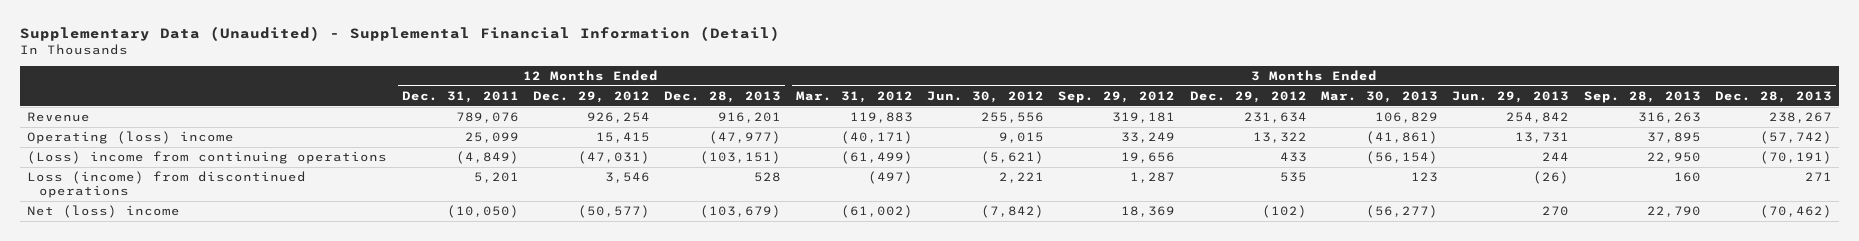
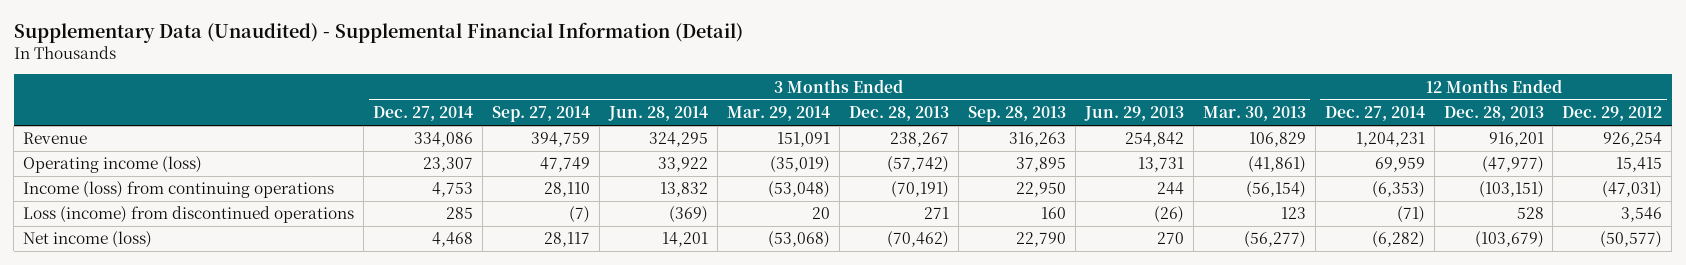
[401,91,519,104] Dec. 31, 2011 -> none
[795,91,913,104] Mar. 31, 2012 -> none
[926,91,1044,104] Jun. 30, 2012 -> none
[1058,91,1176,104] Sep. 29, 2012 -> none
[1189,91,1307,104] Dec. 29, 2012 -> none
none -> [373,106,474,122] Dec. 27, 2014
none -> [492,106,591,123] Sep. 27, 2014
none -> [608,106,709,122] Jun. 28, 2014
none -> [727,106,831,122] Mar. 29, 2014
none -> [1324,106,1425,122] Dec. 27, 2014
[27,131,235,145] Operating (loss) income -> [23,156,203,174] Operating income (loss)
[27,151,388,165] (Loss) income from continuing operations -> [23,181,335,199] Income (loss) from continuing operations
[27,205,181,219] Net (loss) income -> [23,231,153,249] Net income (loss)

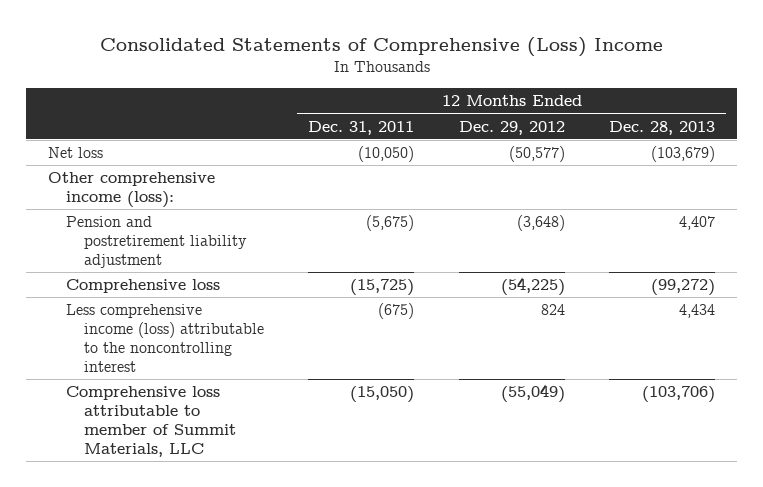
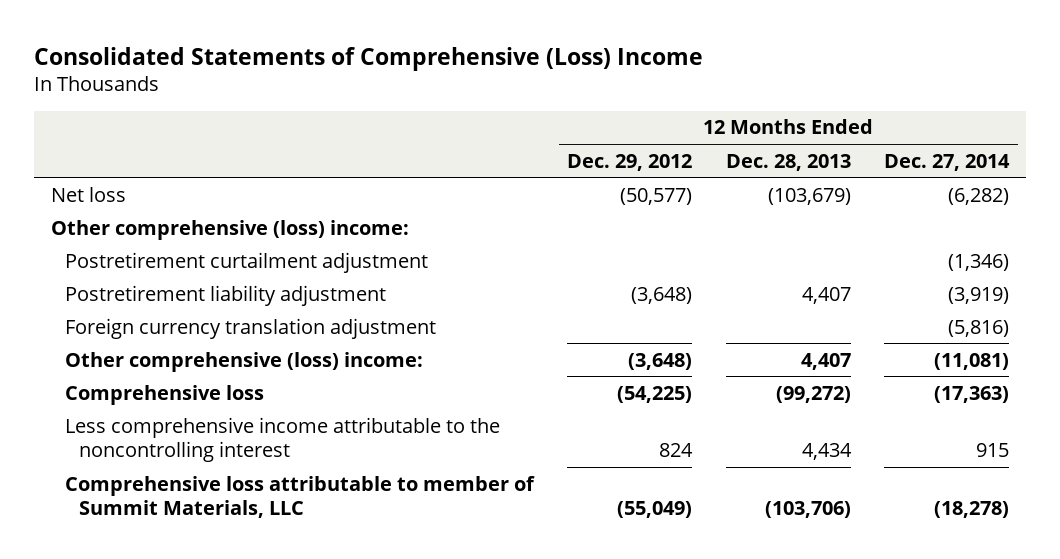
[308,120,415,135] Dec. 31, 2011 -> none
none -> [884,153,1011,171] Dec. 27, 2014
[48,172,216,209] Other comprehensive income (loss): -> [50,219,409,240] Other comprehensive (loss) income:
none -> [64,251,428,273] Postretirement curtailment adjustment
[66,216,248,269] Pension and postretirement liability adjustment -> [64,284,386,306] Postretirement liability adjustment
none -> [64,317,436,339] Foreign currency translation adjustment
none -> [64,351,423,372] Other comprehensive (loss) income:
[66,304,265,373] Less comprehensive income (loss) attributable to the noncontrolling interest -> [64,416,500,463] Less comprehensive income attributable to the noncontrolling interest

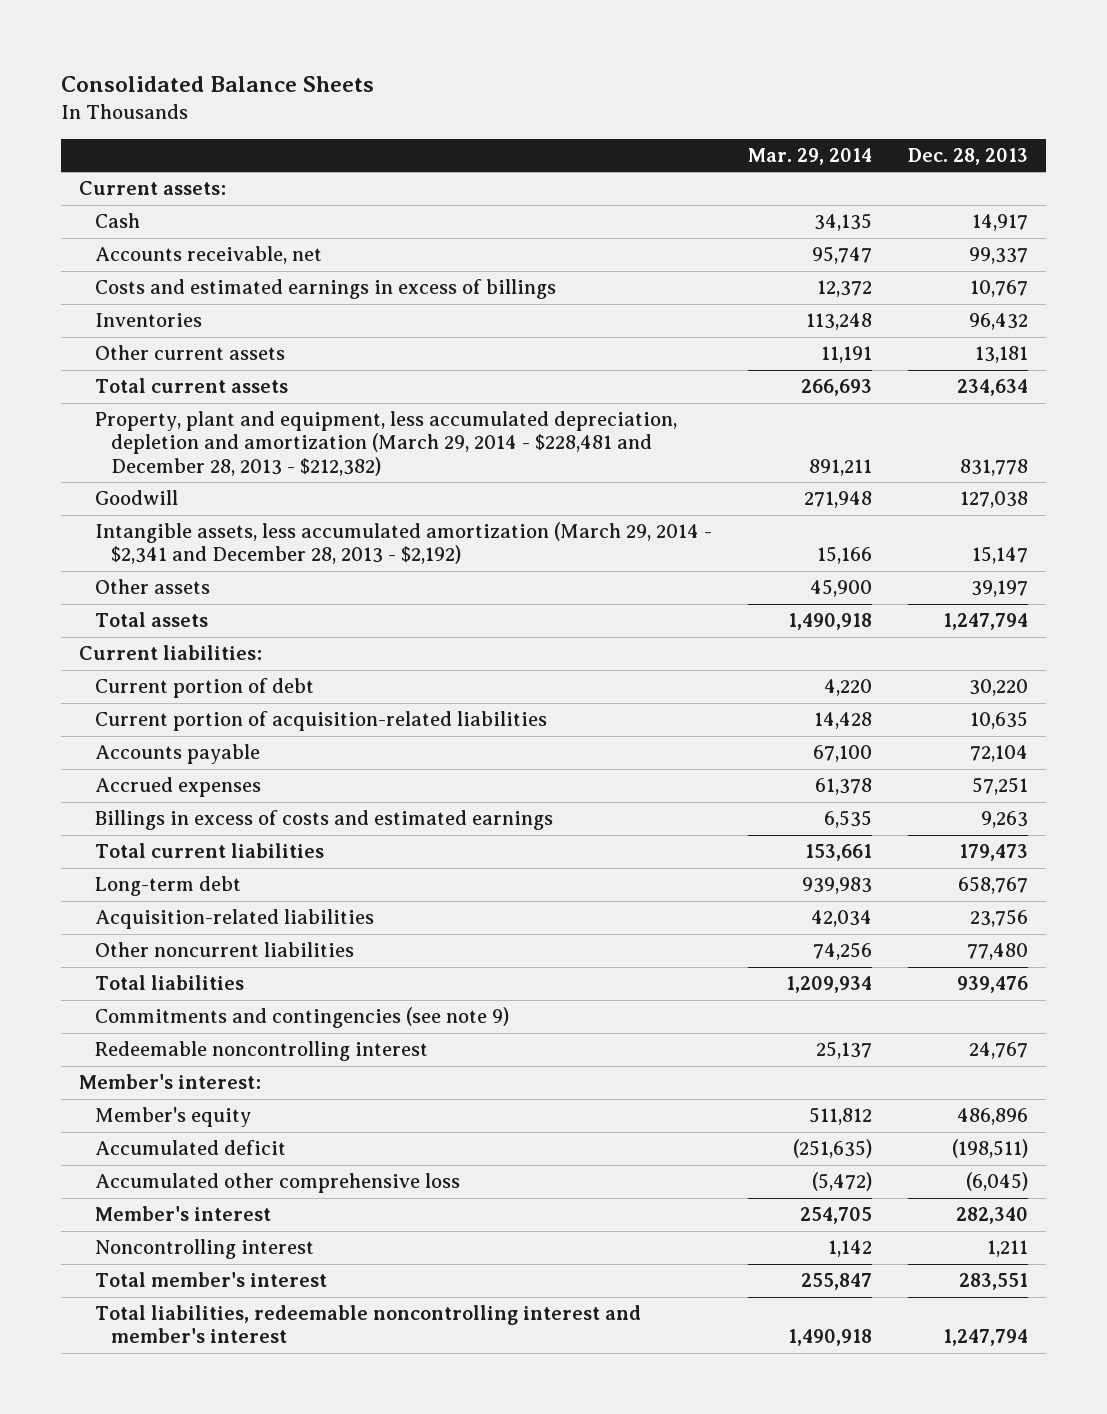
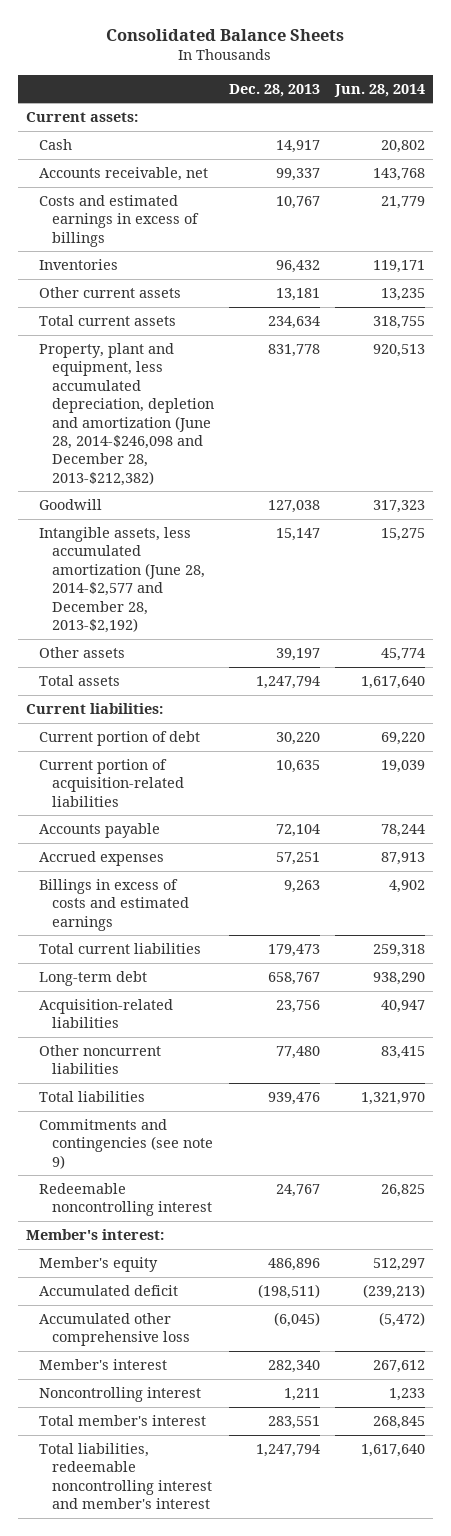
[747,147,872,165] Mar. 29, 2014 -> none
none -> [334,83,426,97] Jun. 28, 2014
[95,411,678,476] Property, plant and equipment, less accumulated depreciation, depletion and amortization (March 29, 2014 - $228,481 and December 28, 2013 - $212,382) -> [38,343,214,486] Property, plant and equipment, less accumulated depreciation, depletion and amortization (June 28, 2014-$246,098 and December 28, 2013-$212,382)
[95,522,713,565] Intangible assets, less accumulated amortization (March 29, 2014 - $2,341 and December 28, 2013 - $2,192) -> [38,527,205,633] Intangible assets, less accumulated amortization (June 28, 2014-$2,577 and December 28, 2013-$2,192)

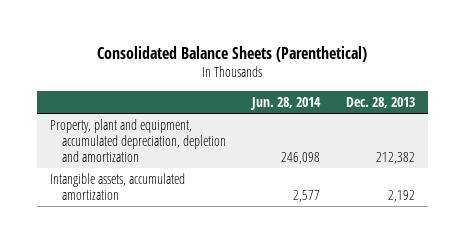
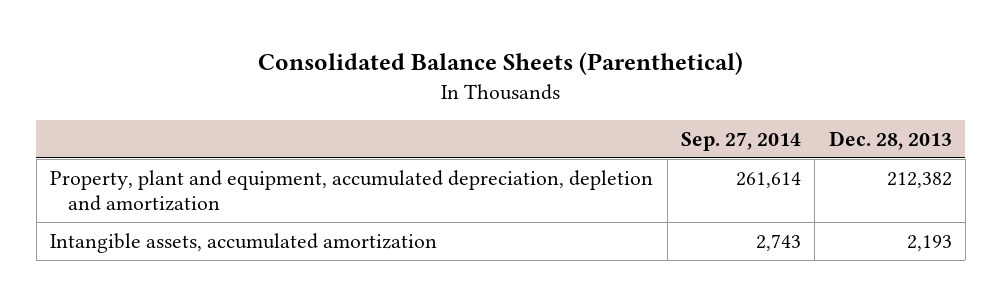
[250,97,322,111] Jun. 28, 2014 -> none
none -> [680,132,801,152] Sep. 27, 2014
[387,189,415,202] 2,192 -> [906,234,952,251] 2,193

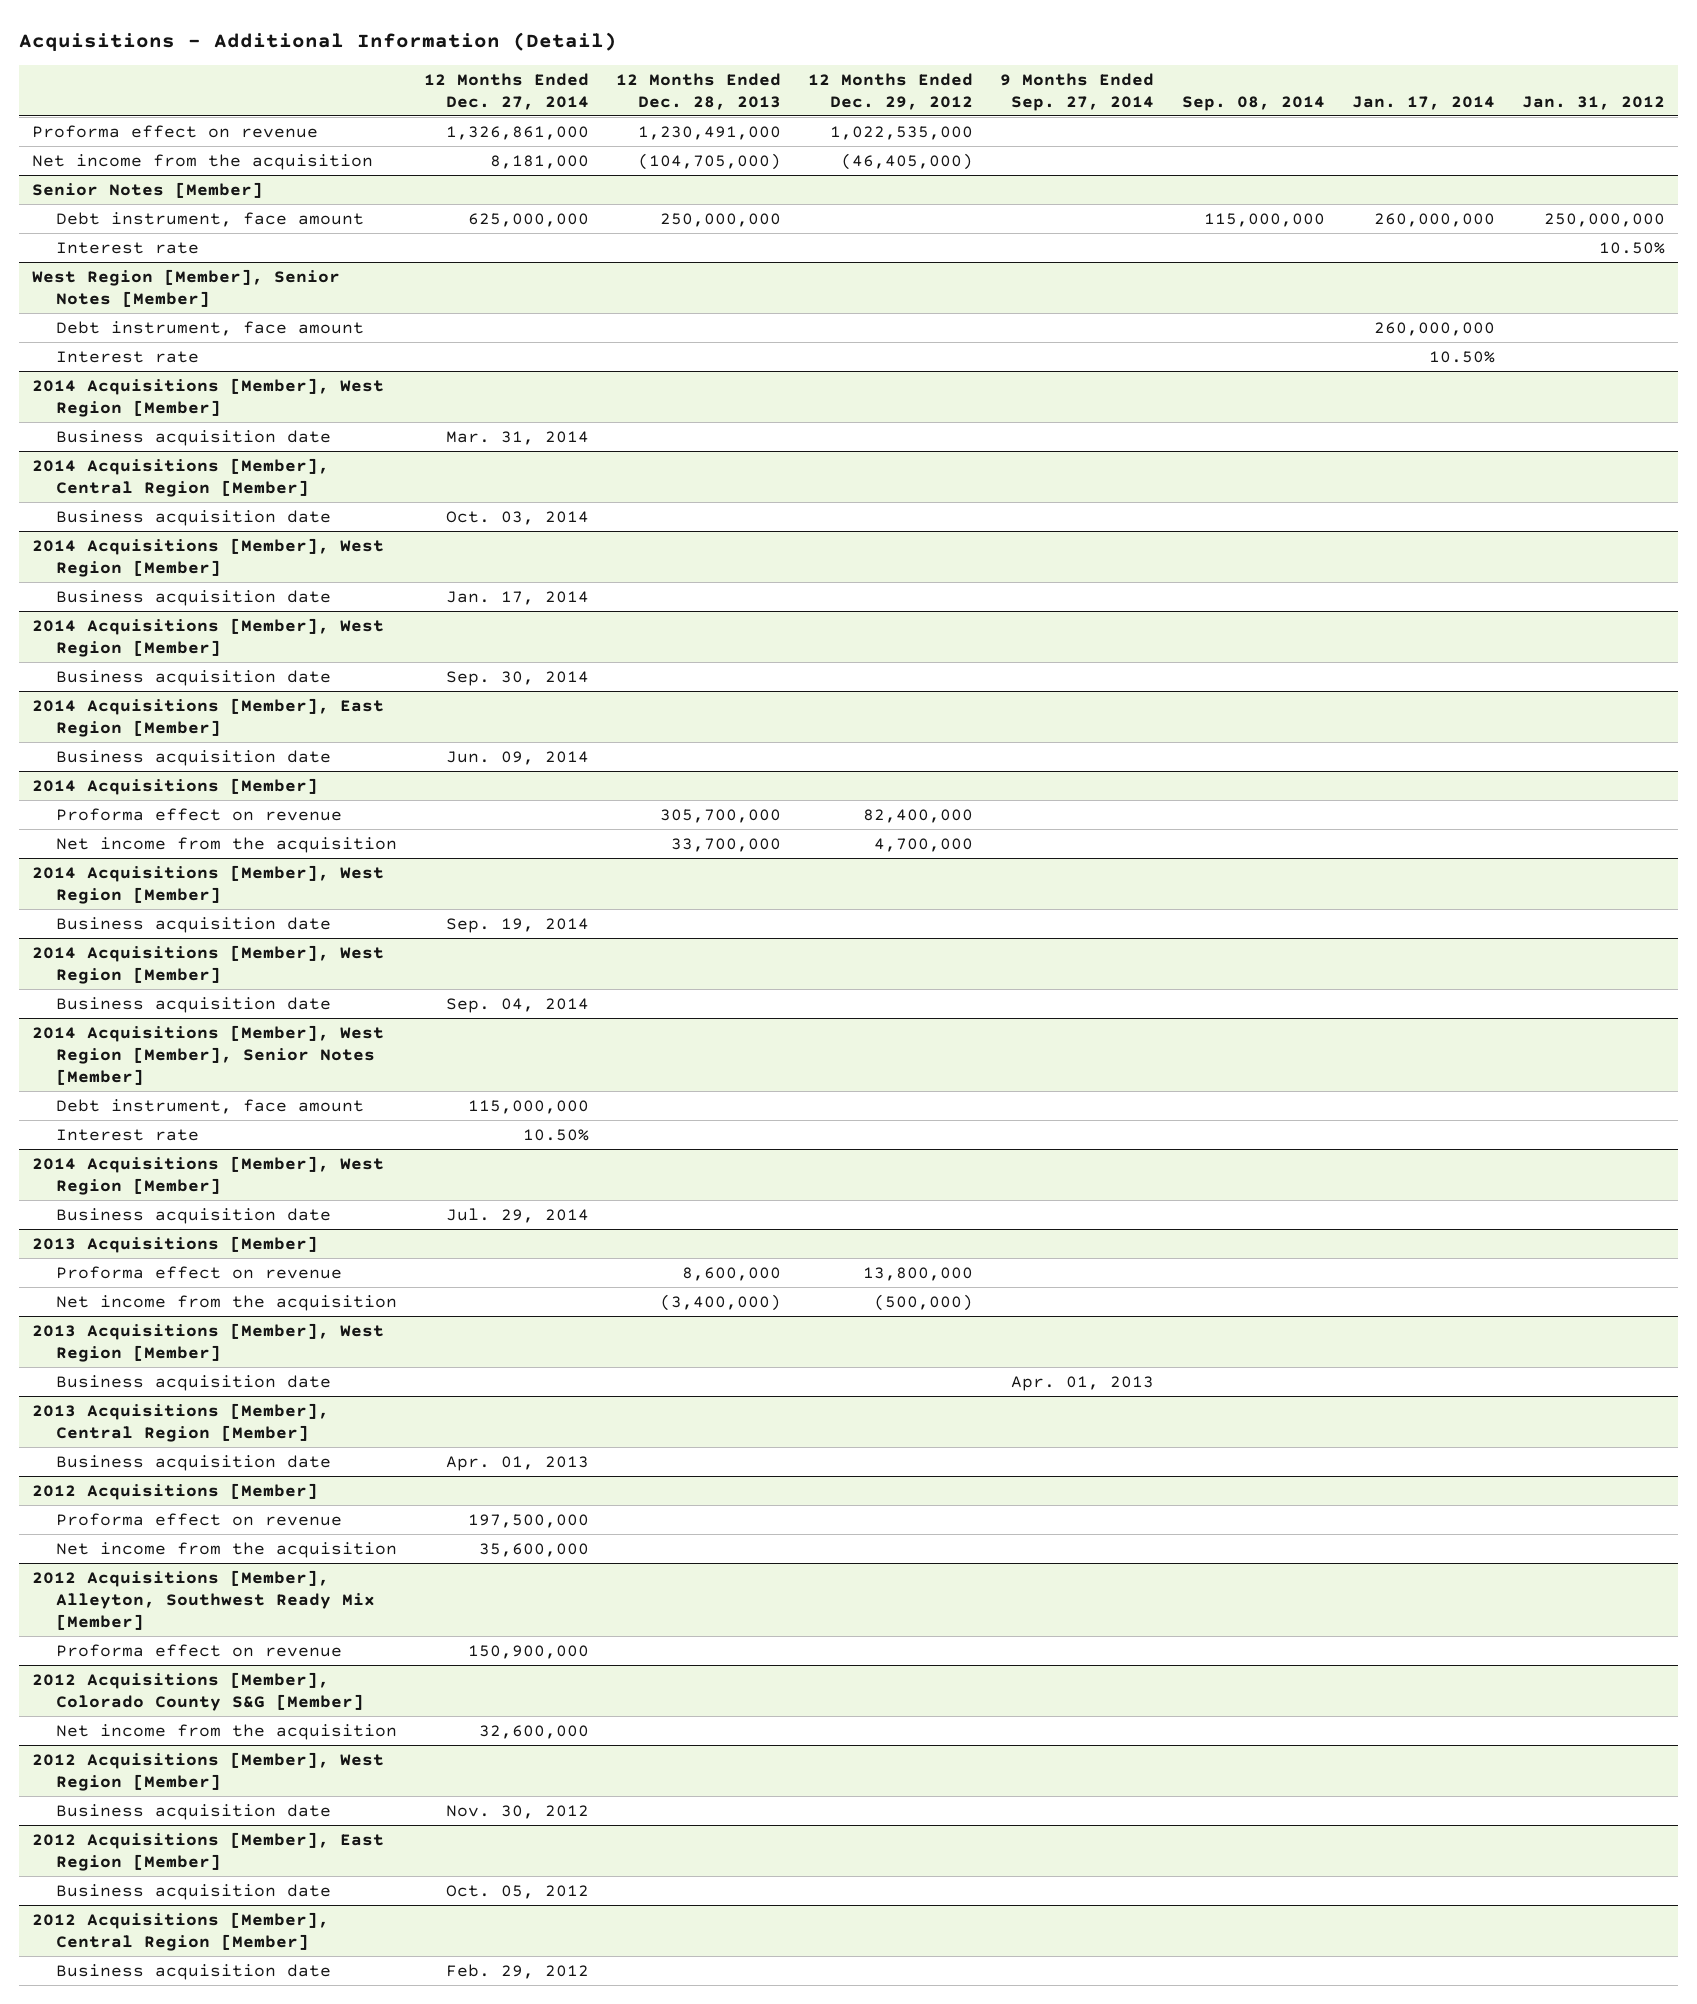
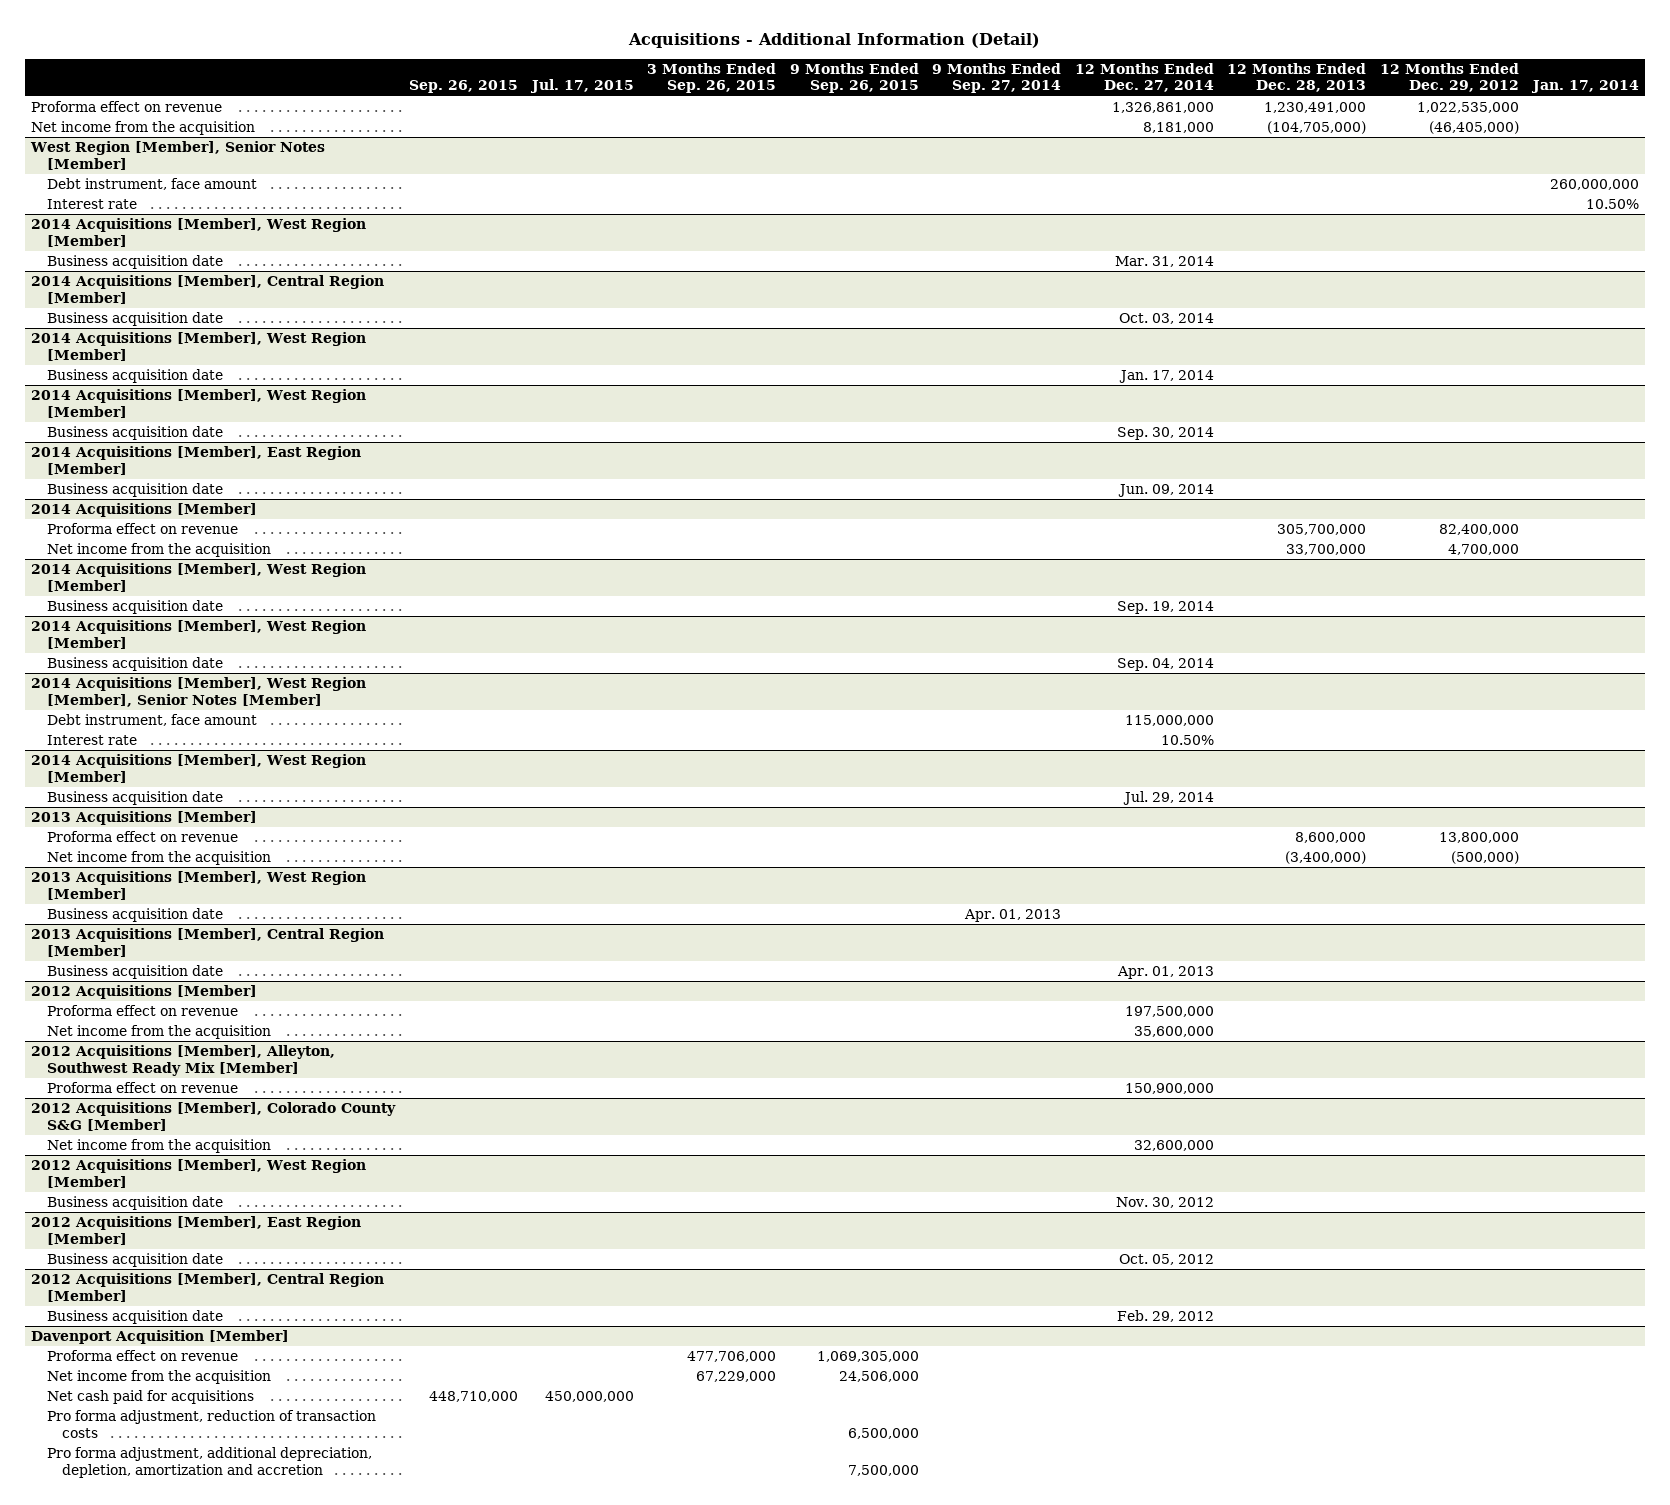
[1181,95,1325,111] Sep. 08, 2014 -> none
[1521,95,1665,110] Jan. 31, 2012 -> none
none -> [409,80,519,94] Sep. 26, 2015
none -> [529,79,634,94] Jul. 17, 2015
none -> [647,62,777,94] 3 Months Ended Sep. 26, 2015
none -> [789,62,919,94] 9 Months Ended Sep. 26, 2015
[32,181,264,198] Senior Notes [Member] -> none
[55,211,364,227] Debt instrument, face amount -> none
[55,241,199,254] Interest rate -> none
none -> [31,1330,290,1345] Davenport Acquisition [Member]
none -> [46,1350,238,1362] Proforma effect on revenue
none -> [46,1370,271,1385] Net income from the acquisition
none -> [46,1390,254,1405] Net cash paid for acquisitions
none -> [46,1410,376,1438] Pro forma adjustment, reduction of transaction costs
none -> [46,1447,372,1478] Pro forma adjustment, additional depreciation, depletion, amortization and accretion

